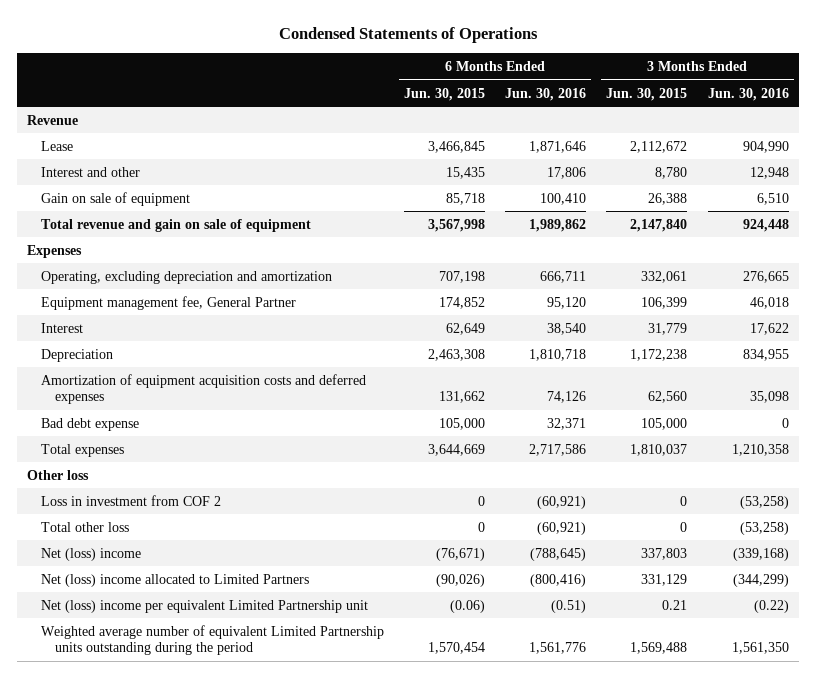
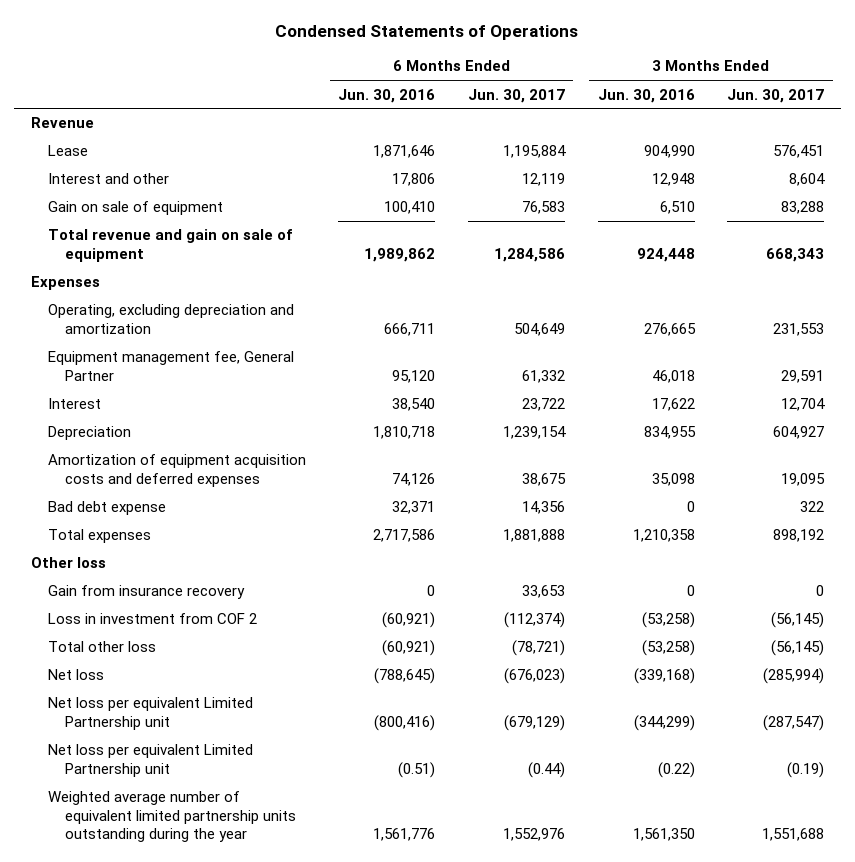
[404,87,486,101] Jun. 30, 2015 -> none
[606,87,688,101] Jun. 30, 2015 -> none
none -> [467,88,565,103] Jun. 30, 2017
none -> [727,88,825,103] Jun. 30, 2017
none -> [47,585,245,600] Gain from insurance recovery
[41,547,142,561] Net (loss) income -> [47,669,104,681] Net loss
[41,573,310,587] Net (loss) income allocated to Limited Partners -> [47,697,253,730] Net loss per equivalent Limited Partnership unit
[41,599,369,613] Net (loss) income per equivalent Limited Partnership unit -> [47,744,253,777] Net loss per equivalent Limited Partnership unit
[41,624,385,656] Weighted average number of equivalent Limited Partnership units outstanding during the period -> [47,791,296,843] Weighted average number of equivalent limited partnership units outstanding during the year

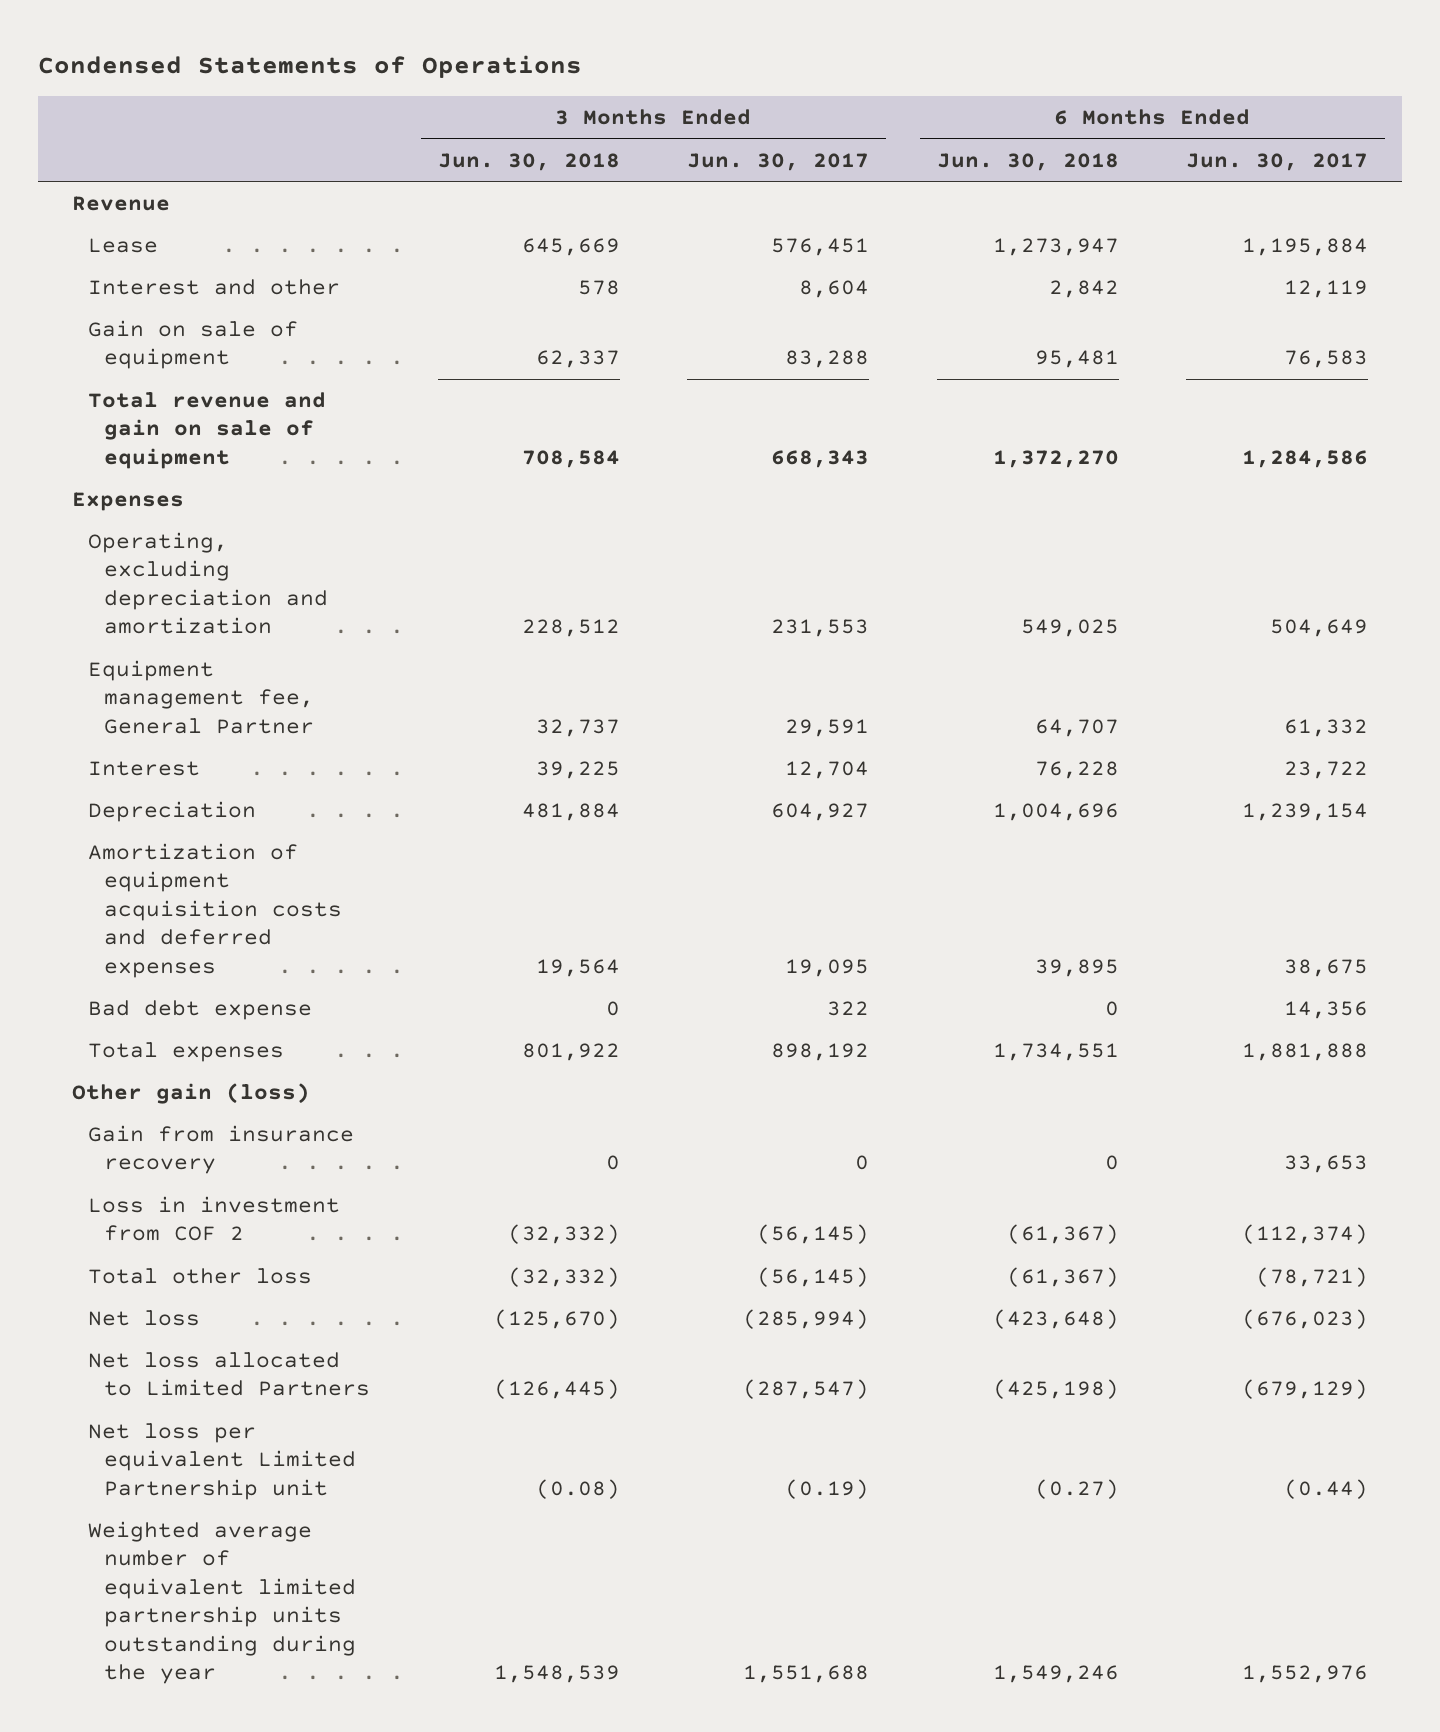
[338,88,436,103] Jun. 30, 2016 -> none
[597,88,695,103] Jun. 30, 2016 -> none
none -> [437,152,620,171] Jun. 30, 2018
none -> [936,152,1119,171] Jun. 30, 2018
[30,557,106,569] Other loss -> [71,1082,310,1104] Other gain (loss)
[47,697,253,730] Net loss per equivalent Limited Partnership unit -> [88,1351,371,1397] Net loss allocated to Limited Partners

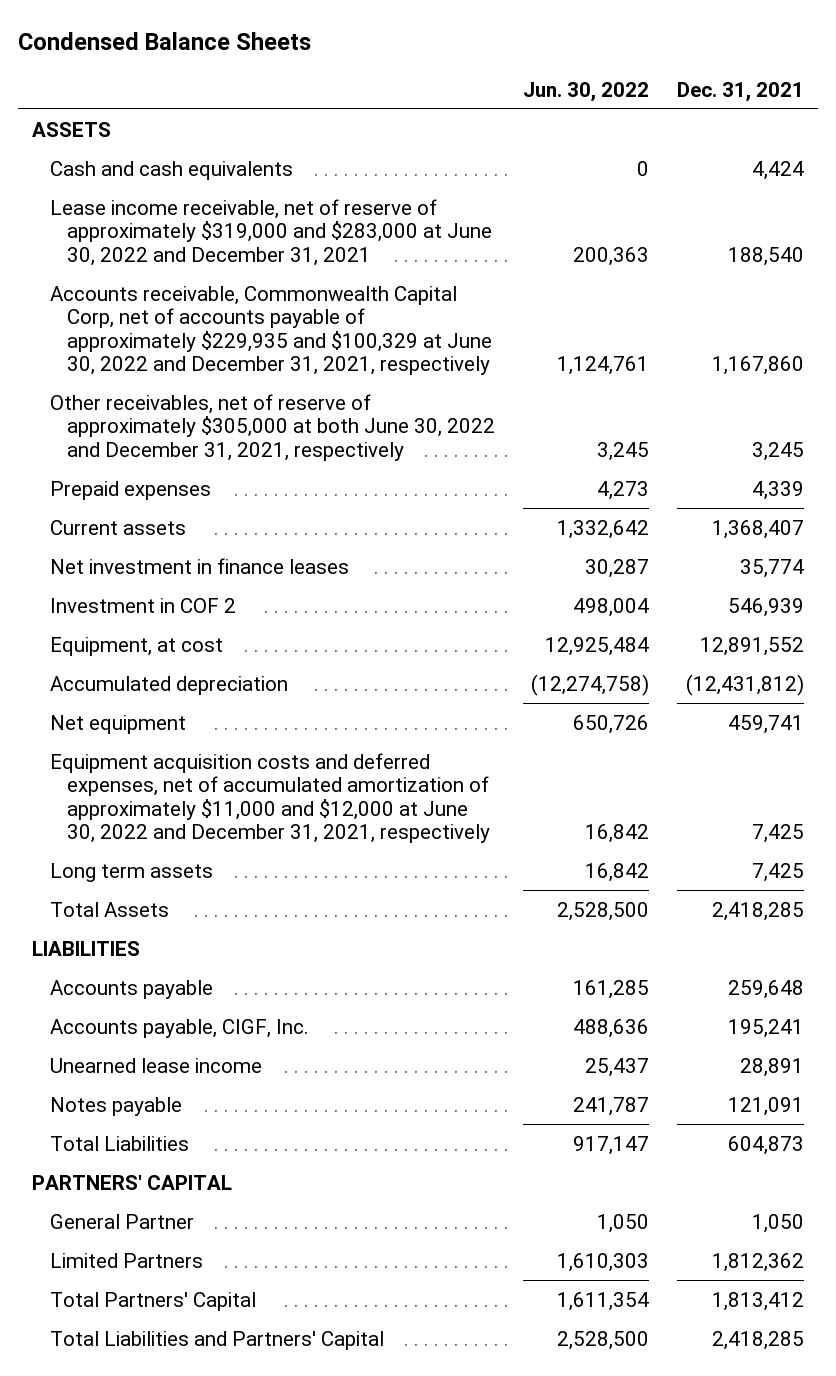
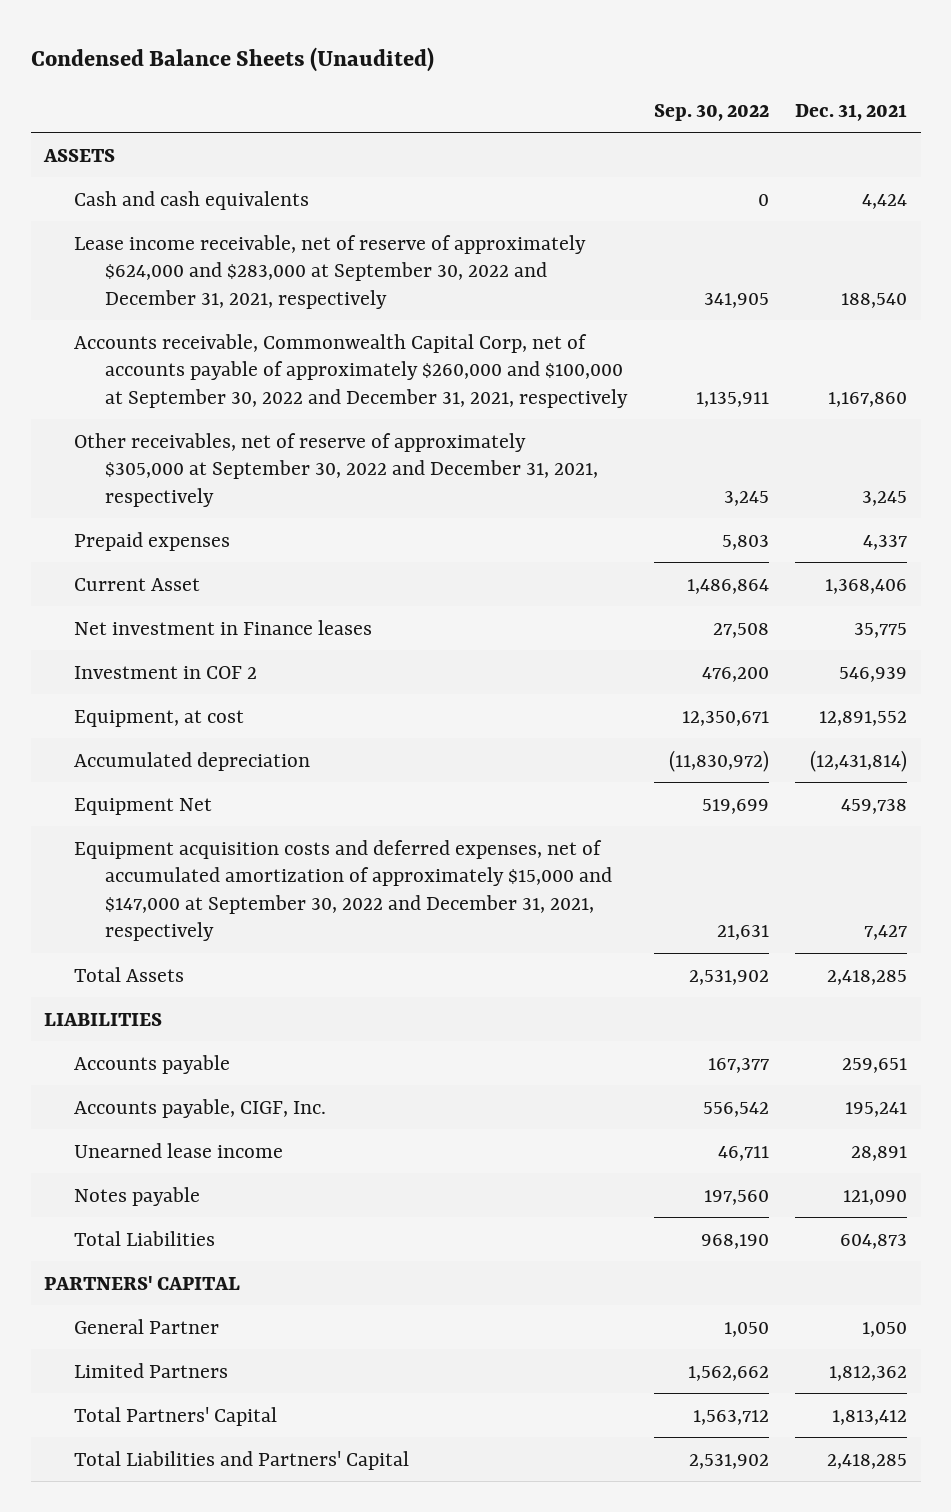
[18,31,312,50] Condensed Balance Sheets -> [30,46,434,72] Condensed Balance Sheets (Unaudited)
[522,81,649,102] Jun. 30, 2022 -> none
none -> [653,103,769,121] Sep. 30, 2022
[49,198,492,266] Lease income receivable, net of reserve of approximately $319,000 and $283,000 at June 30, 2022 and December 31, 2021 -> [74,234,587,309] Lease income receivable, net of reserve of approximately $624,000 and $283,000 at September 30, 2022 and December 31, 2021, respectively
[49,285,492,376] Accounts receivable, Commonwealth Capital Corp, net of accounts payable of approximately $229,935 and $100,329 at June 30, 2022 and December 31, 2021, respectively -> [74,333,628,408] Accounts receivable, Commonwealth Capital Corp, net of accounts payable of approximately $260,000 and $100,000 at September 30, 2022 and December 31, 2021, respectively
[49,393,495,461] Other receivables, net of reserve of approximately $305,000 at both June 30, 2022 and December 31, 2021, respectively -> [74,432,598,507] Other receivables, net of reserve of approximately $305,000 at September 30, 2022 and December 31, 2021, respectively
[751,480,804,500] 4,339 -> [863,534,908,550] 4,337
[49,519,186,535] Current assets -> [74,577,201,591] Current Asset
[711,519,804,539] 1,368,407 -> [825,578,908,594] 1,368,406
[49,557,349,574] Net investment in finance leases -> [74,619,373,635] Net investment in Finance leases
[739,558,804,578] 35,774 -> [854,622,908,638] 35,775
[49,862,213,882] Long term assets -> none
[685,673,804,696] (12,431,812) -> [810,749,908,772] (12,431,814)
[49,714,186,734] Net equipment -> [74,797,213,815] Equipment Net
[727,714,804,734] 459,741 -> [841,798,908,814] 459,738
[49,752,490,844] Equipment acquisition costs and deferred expenses, net of accumulated amortization of approximately $11,000 and $12,000 at June 30, 2022 and December 31, 2021, respectively -> [74,839,612,942] Equipment acquisition costs and deferred expenses, net of accumulated amortization of approximately $15,000 and $147,000 at September 30, 2022 and December 31, 2021, respectively
[751,824,804,844] 7,425 -> [864,925,908,941] 7,427
[727,979,804,999] 259,648 -> [842,1057,908,1073] 259,651
[727,1096,804,1116] 121,091 -> [843,1189,908,1205] 121,090

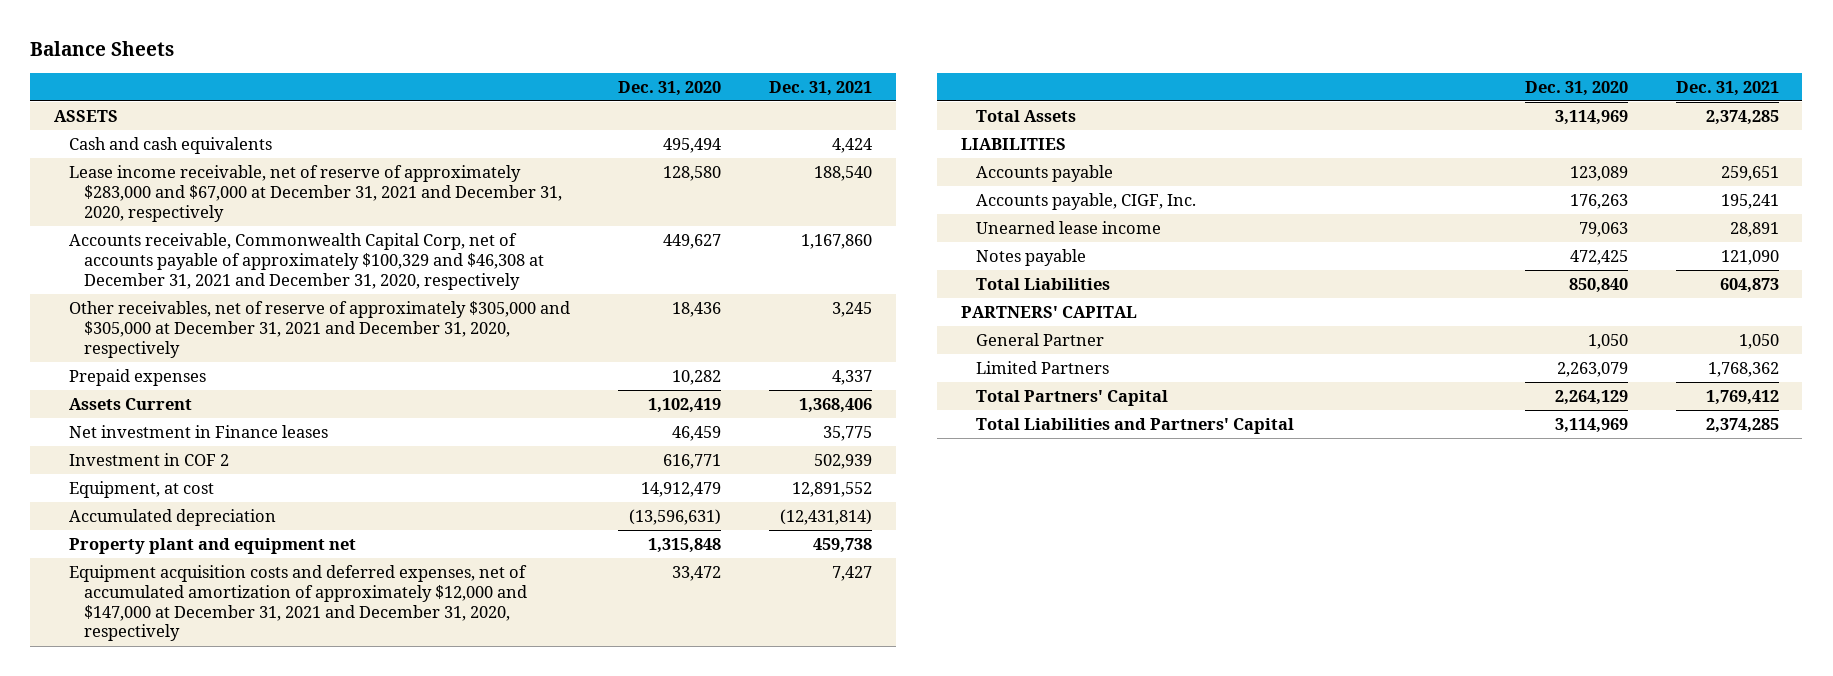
[30,46,434,72] Condensed Balance Sheets (Unaudited) -> [30,41,175,57] Balance Sheets
[653,103,769,121] Sep. 30, 2022 -> none
none -> [618,80,722,96] Dec. 31, 2020
[74,234,587,309] Lease income receivable, net of reserve of approximately $624,000 and $283,000 at September 30, 2022 and December 31, 2021, respectively -> [69,165,563,222] Lease income receivable, net of reserve of approximately $283,000 and $67,000 at December 31, 2021 and December 31, 2020, respectively
[74,333,628,408] Accounts receivable, Commonwealth Capital Corp, net of accounts payable of approximately $260,000 and $100,000 at September 30, 2022 and December 31, 2021, respectively -> [69,233,545,290] Accounts receivable, Commonwealth Capital Corp, net of accounts payable of approximately $100,329 and $46,308 at December 31, 2021 and December 31, 2020, respectively
[74,432,598,507] Other receivables, net of reserve of approximately $305,000 at September 30, 2022 and December 31, 2021, respectively -> [69,301,571,358] Other receivables, net of reserve of approximately $305,000 and $305,000 at December 31, 2021 and December 31, 2020, respectively
[74,577,201,591] Current Asset -> [69,398,193,411] Assets Current
[839,666,908,682] 546,939 -> [813,454,872,470] 502,939
[74,797,213,815] Equipment Net -> [69,538,357,555] Property plant and equipment net
[74,839,612,942] Equipment acquisition costs and deferred expenses, net of accumulated amortization of approximately $15,000 and $147,000 at September 30, 2022 and December 31, 2021, respectively -> [69,565,528,642] Equipment acquisition costs and deferred expenses, net of accumulated amortization of approximately $12,000 and $147,000 at December 31, 2021 and December 31, 2020, respectively
[827,969,908,985] 2,418,285 -> [1705,110,1779,126] 2,374,285
[829,1365,908,1381] 1,812,362 -> [1707,362,1779,378] 1,768,362
[832,1409,908,1425] 1,813,412 -> [1705,390,1779,406] 1,769,412
[827,1453,908,1469] 2,418,285 -> [1705,418,1779,434] 2,374,285

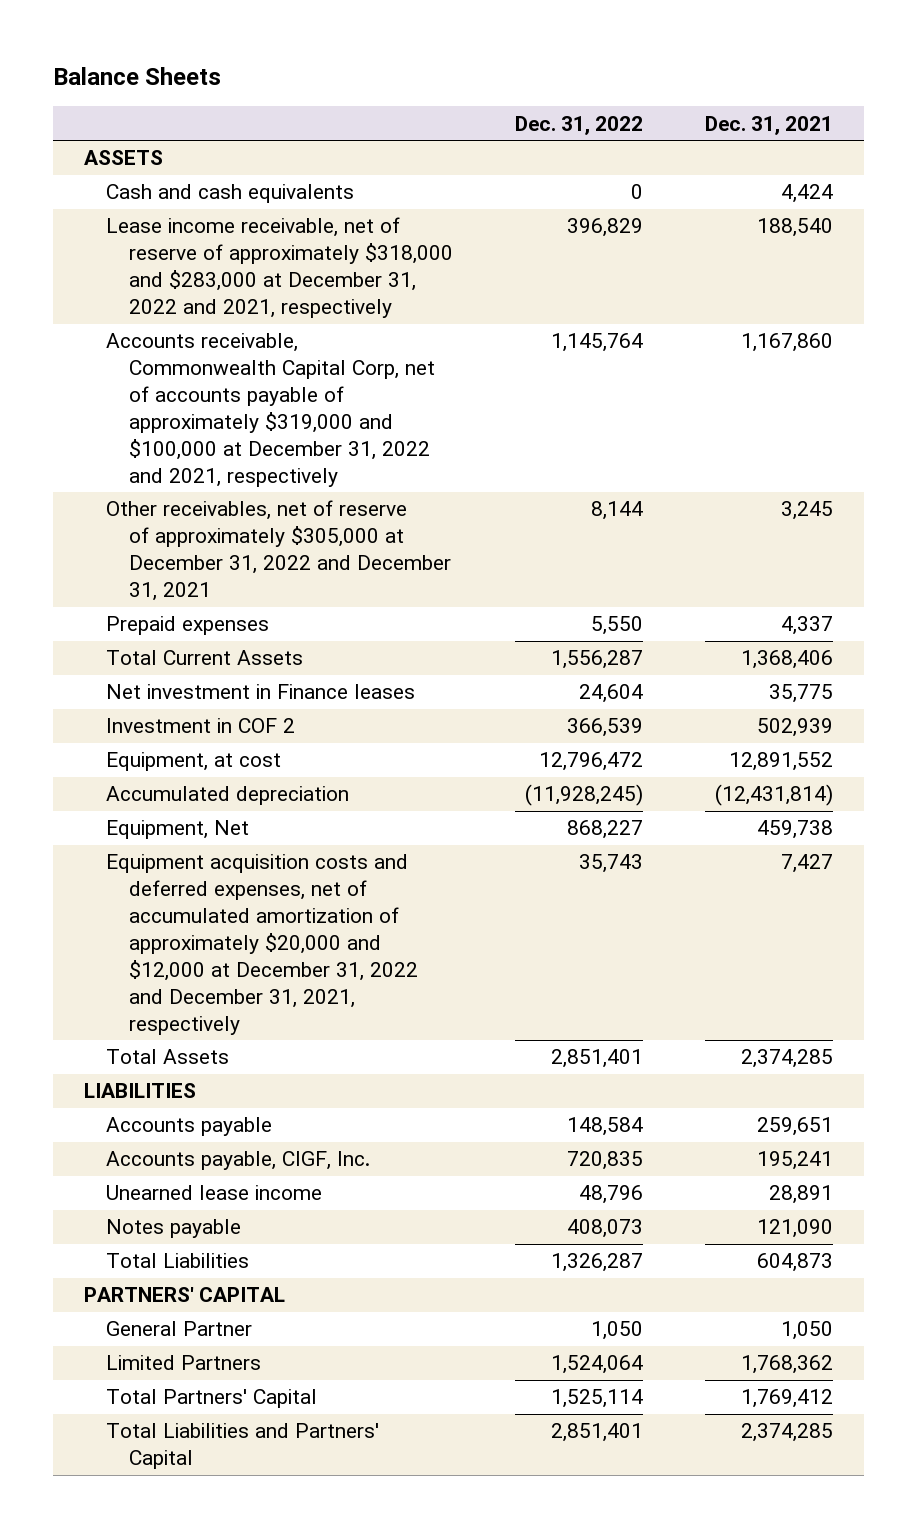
[618,80,722,96] Dec. 31, 2020 -> none
none -> [514,115,643,135] Dec. 31, 2022
[69,165,563,222] Lease income receivable, net of reserve of approximately $283,000 and $67,000 at December 31, 2021 and December 31, 2020, respectively -> [106,217,453,318] Lease income receivable, net of reserve of approximately $318,000 and $283,000 at December 31, 2022 and 2021, respectively
[69,233,545,290] Accounts receivable, Commonwealth Capital Corp, net of accounts payable of approximately $100,329 and $46,308 at December 31, 2021 and December 31, 2020, respectively -> [106,333,435,487] Accounts receivable, Commonwealth Capital Corp, net of accounts payable of approximately $319,000 and $100,000 at December 31, 2022 and 2021, respectively
[69,301,571,358] Other receivables, net of reserve of approximately $305,000 and $305,000 at December 31, 2021 and December 31, 2020, respectively -> [106,500,451,601] Other receivables, net of reserve of approximately $305,000 at December 31, 2022 and December 31, 2021
[69,398,193,411] Assets Current -> [106,650,304,666] Total Current Assets
[69,538,357,555] Property plant and equipment net -> [106,820,250,840] Equipment, Net
[69,565,528,642] Equipment acquisition costs and deferred expenses, net of accumulated amortization of approximately $12,000 and $147,000 at December 31, 2021 and December 31, 2020, respectively -> [106,854,418,1035] Equipment acquisition costs and deferred expenses, net of accumulated amortization of approximately $20,000 and $12,000 at December 31, 2022 and December 31, 2021, respectively

